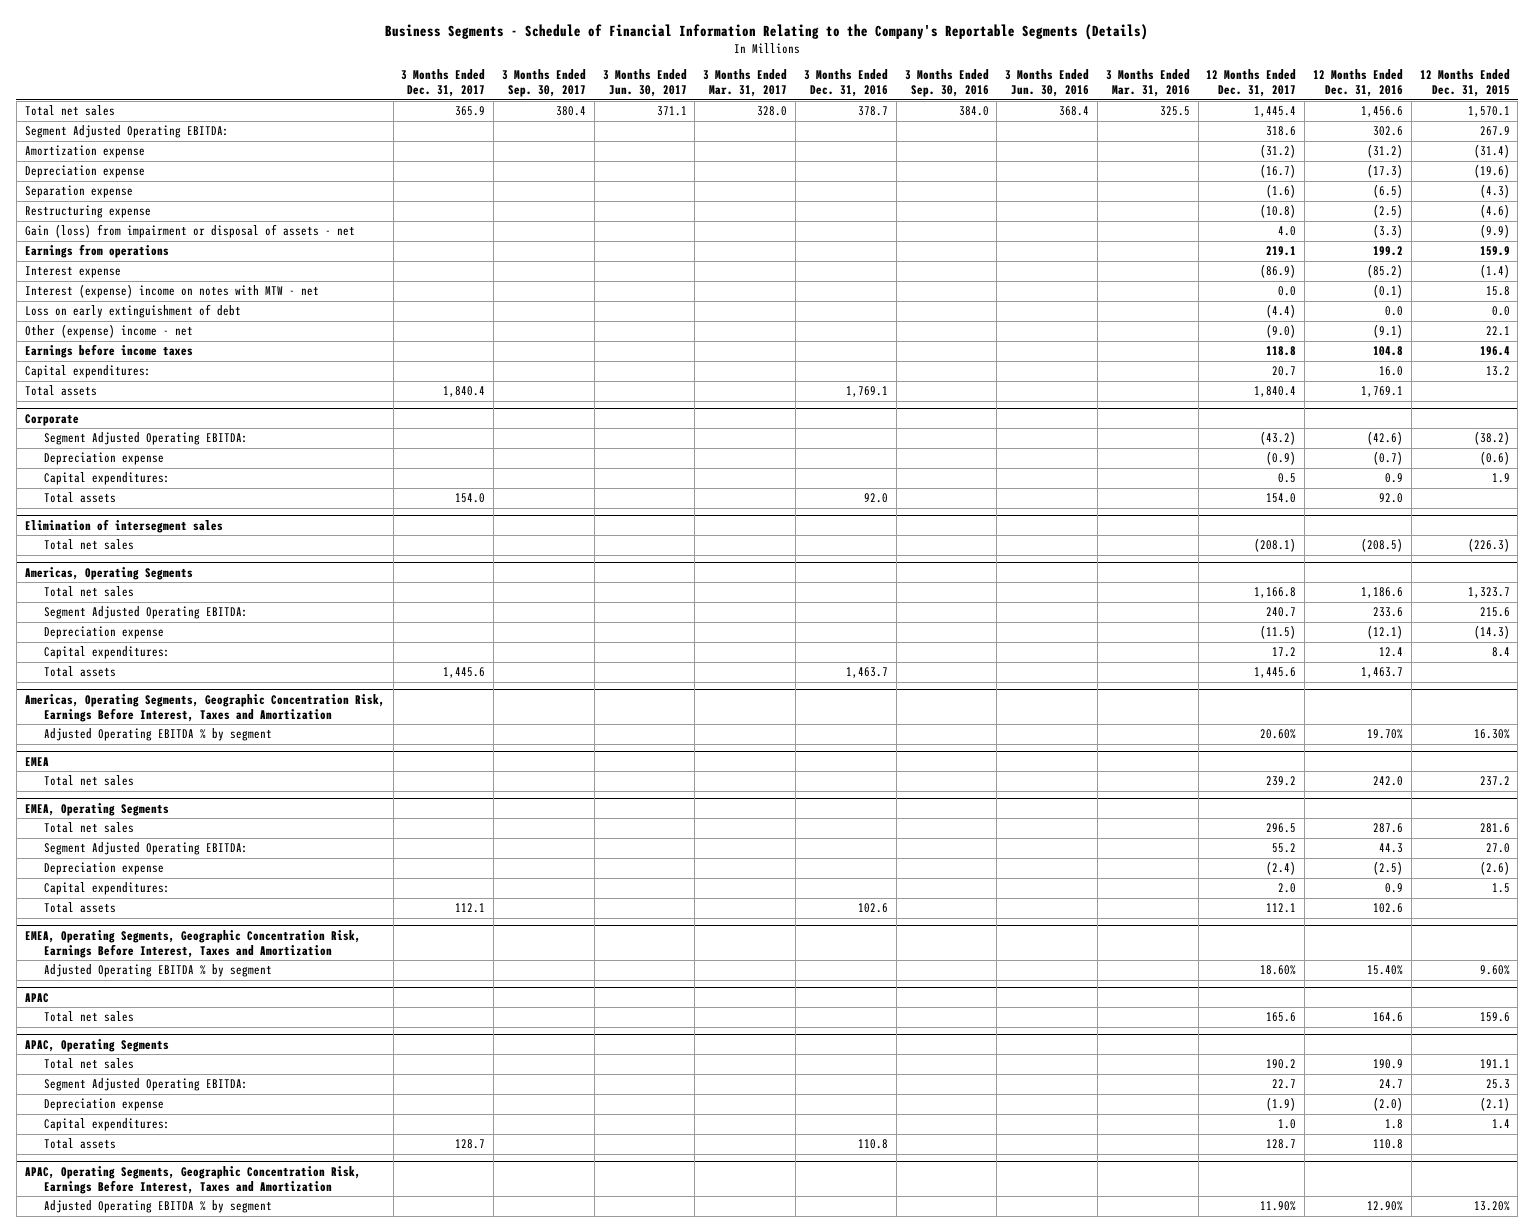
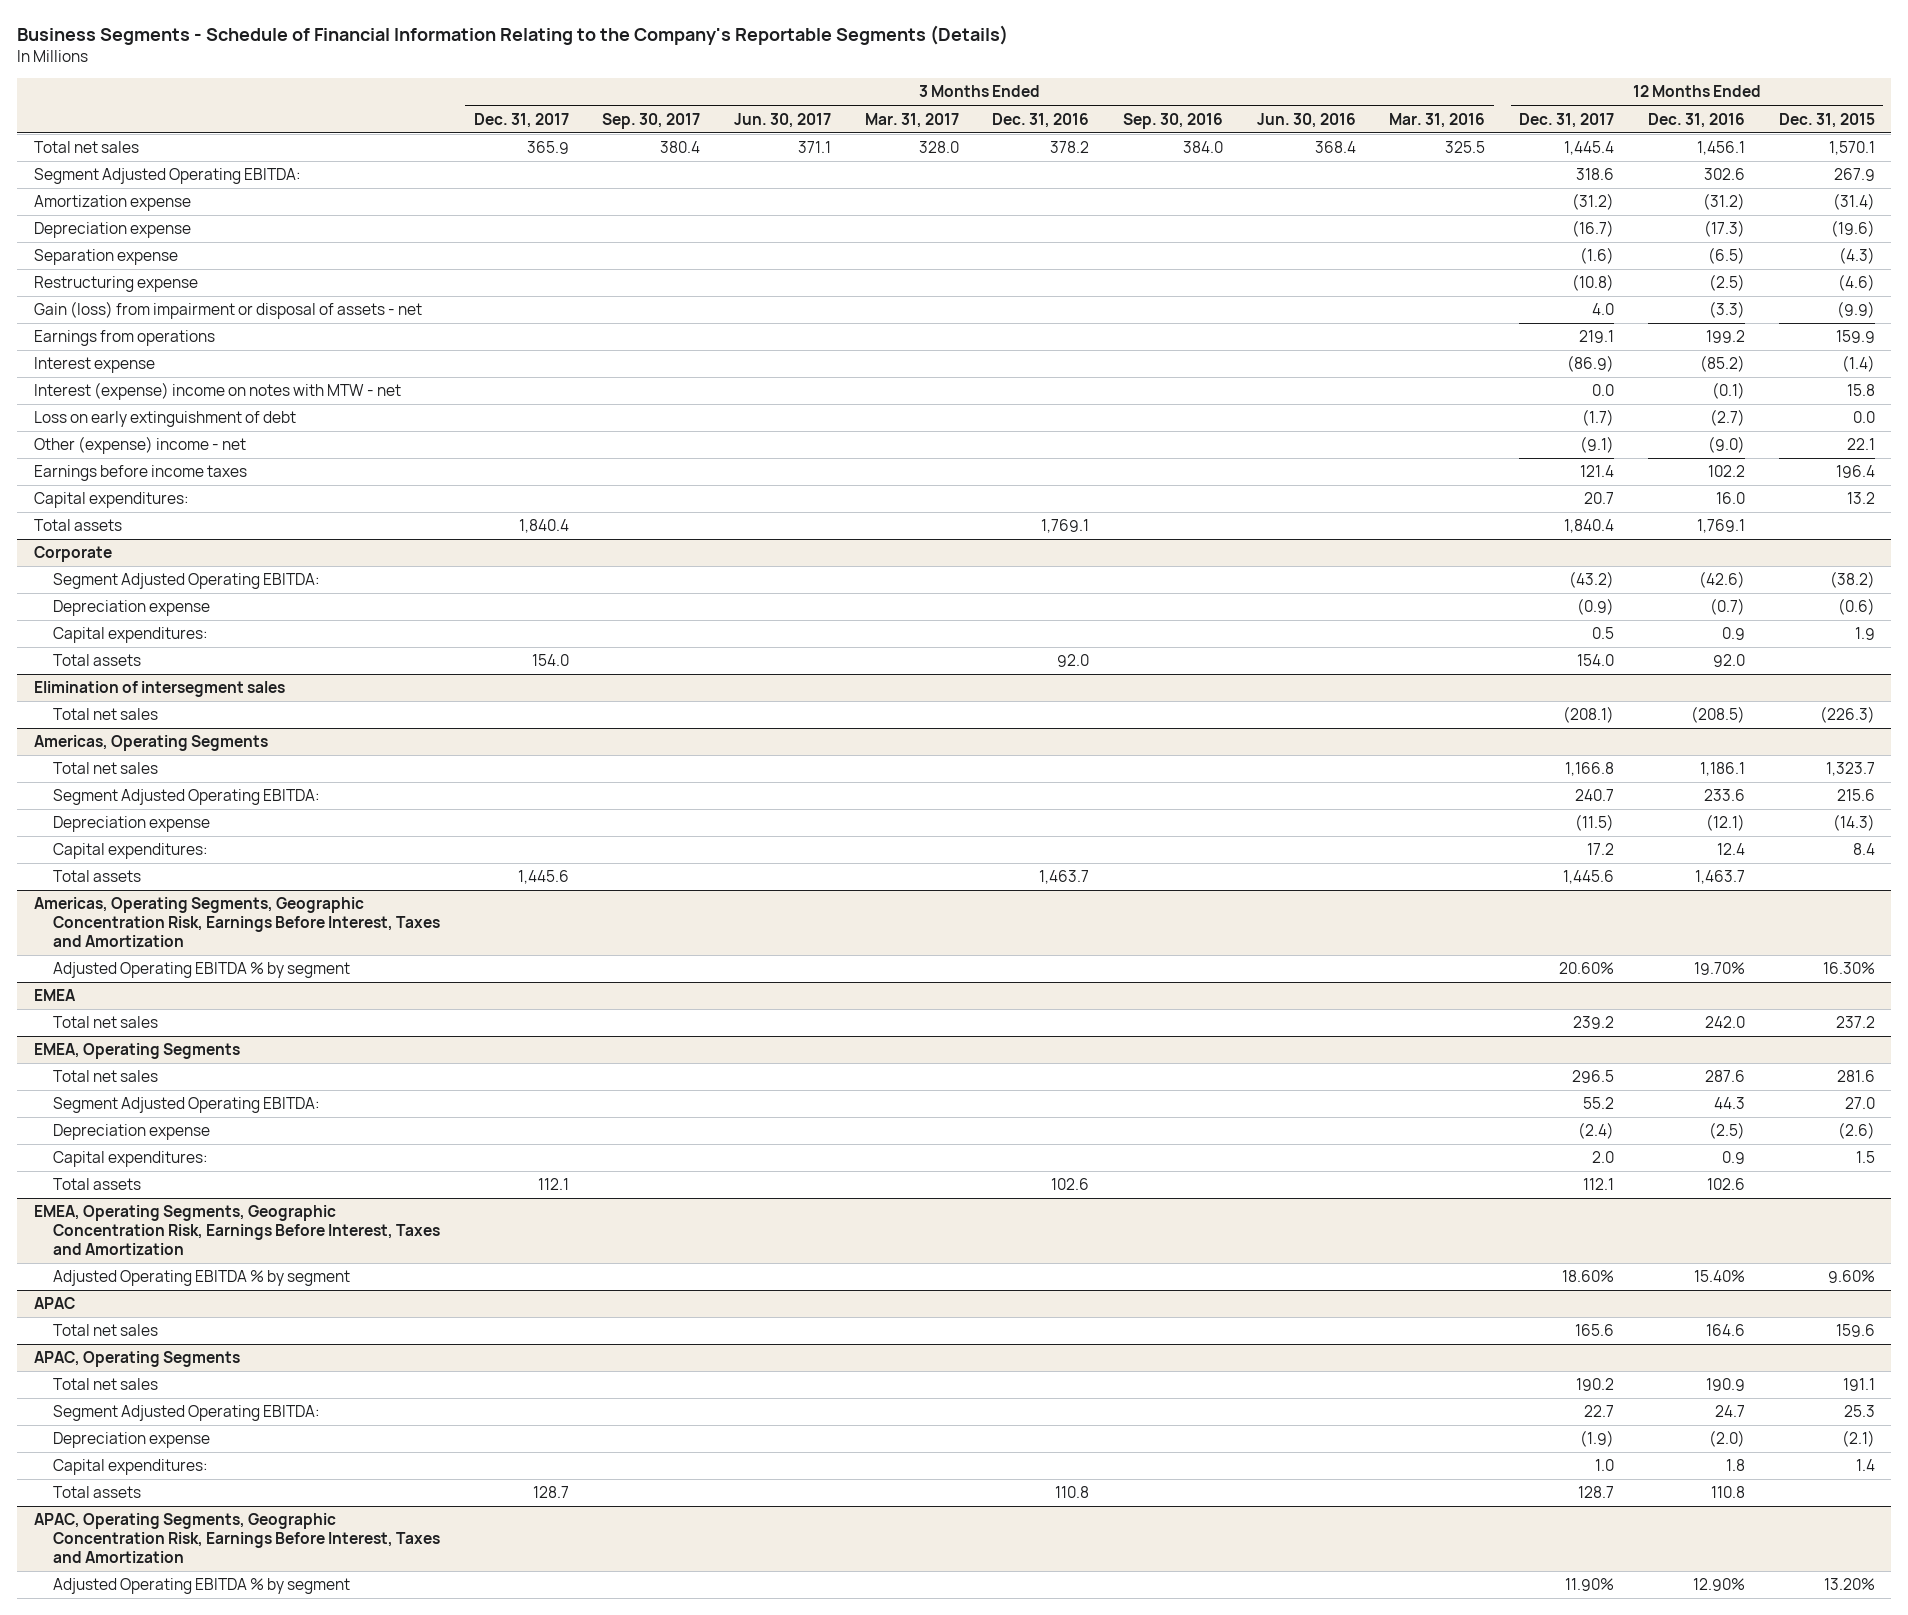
[857,106,888,117] 378.7 -> [1050,141,1090,154] 378.2
[1361,106,1404,118] 1,456.6 -> [1696,141,1745,156] 1,456.1
[1266,304,1297,319] (4.4) -> [1582,409,1615,427] (1.7)
[1385,306,1404,317] 0.0 -> [1709,409,1745,427] (2.7)
[1266,324,1297,339] (9.0) -> [1580,436,1615,454] (9.1)
[1373,324,1404,339] (9.1) -> [1707,436,1745,454] (9.0)
[1266,346,1297,357] 118.8 -> [1580,465,1615,478] 121.4
[1373,346,1404,357] 104.8 -> [1707,465,1745,478] 102.2
[1361,587,1404,599] 1,186.6 -> [1699,762,1745,777] 1,186.1

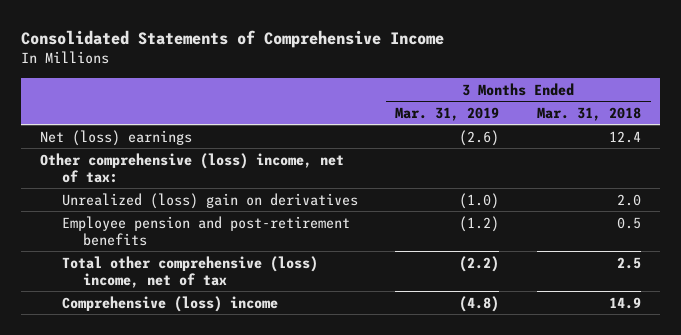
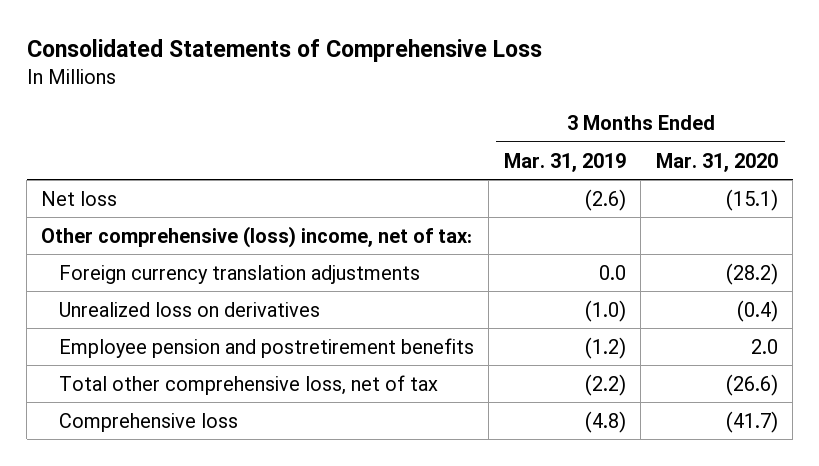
[21,29,445,48] Consolidated Statements of Comprehensive Income -> [26,39,542,63] Consolidated Statements of Comprehensive Loss
[537,106,642,121] Mar. 31, 2018 -> none
none -> [655,152,778,172] Mar. 31, 2020
[40,129,193,146] Net (loss) earnings -> [41,190,118,206] Net loss
none -> [58,264,420,284] Foreign currency translation adjustments
[61,192,358,209] Unrealized (loss) gain on derivatives -> [58,301,320,317] Unrealized loss on derivatives
[61,215,350,246] Employee pension and post-retirement benefits -> [58,337,474,358] Employee pension and postretirement benefits
[61,255,318,288] Total other comprehensive (loss) income, net of tax -> [58,374,438,395] Total other comprehensive loss, net of tax
[61,295,278,312] Comprehensive (loss) income -> [58,412,238,432] Comprehensive loss

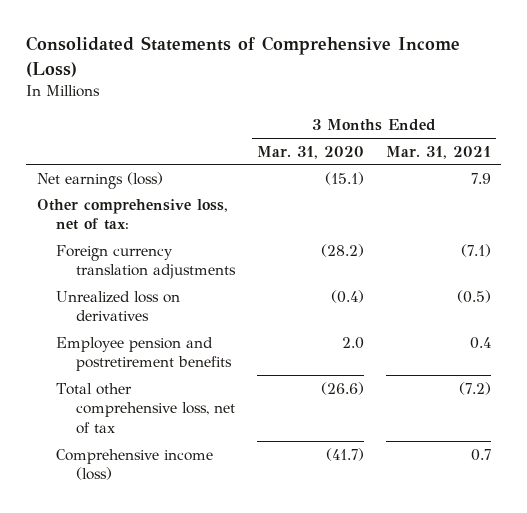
[26,39,542,63] Consolidated Statements of Comprehensive Loss -> [25,36,460,77] Consolidated Statements of Comprehensive Income (Loss)
[503,152,626,172] Mar. 31, 2019 -> none
none -> [385,145,491,159] Mar. 31, 2021
[41,190,118,206] Net loss -> [36,171,163,189] Net earnings (loss)
[41,225,473,248] Other comprehensive (loss) income, net of tax: -> [36,198,228,231] Other comprehensive loss, net of tax:
[58,412,238,432] Comprehensive loss -> [56,448,214,481] Comprehensive income (loss)

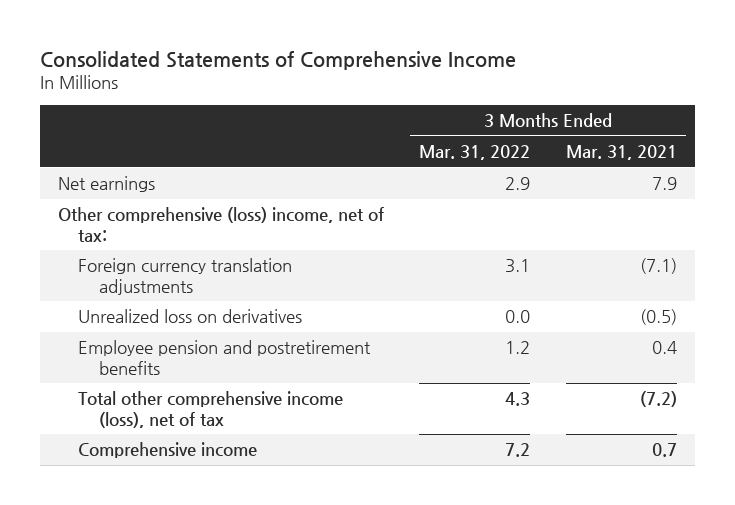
[25,36,460,77] Consolidated Statements of Comprehensive Income (Loss) -> [39,50,516,70] Consolidated Statements of Comprehensive Income
[256,145,364,159] Mar. 31, 2020 -> none
none -> [419,145,531,161] Mar. 31, 2022
[36,171,163,189] Net earnings (loss) -> [57,176,155,193] Net earnings
[36,198,228,231] Other comprehensive loss, net of tax: -> [57,207,384,242] Other comprehensive (loss) income, net of tax:
[56,382,236,434] Total other comprehensive loss, net of tax -> [78,391,344,428] Total other comprehensive income (loss), net of tax
[56,448,214,481] Comprehensive income (loss) -> [78,442,258,459] Comprehensive income

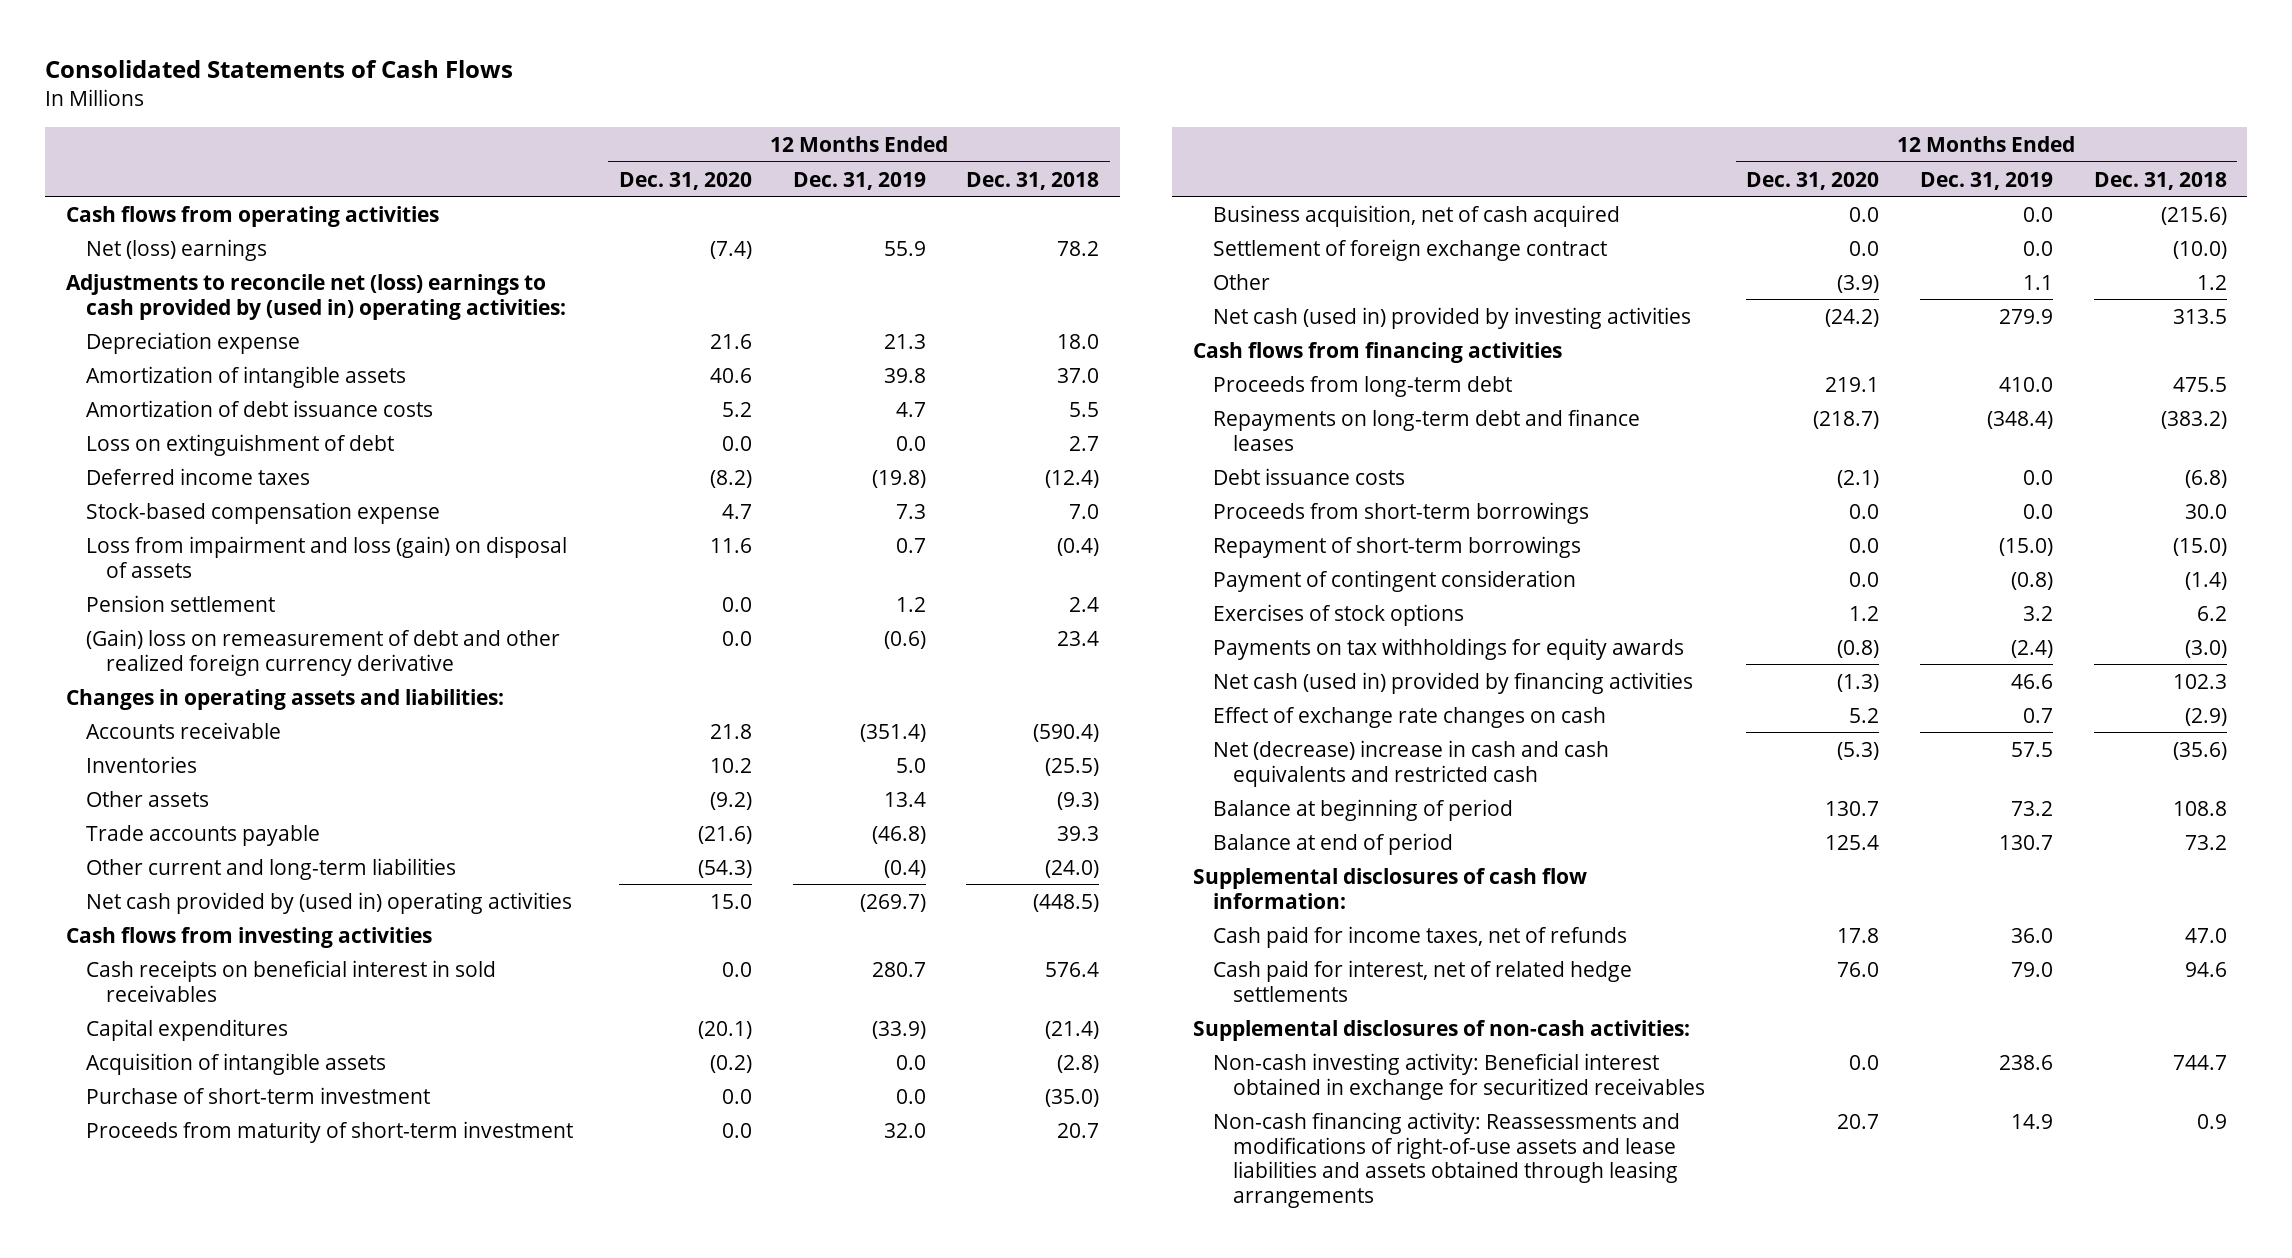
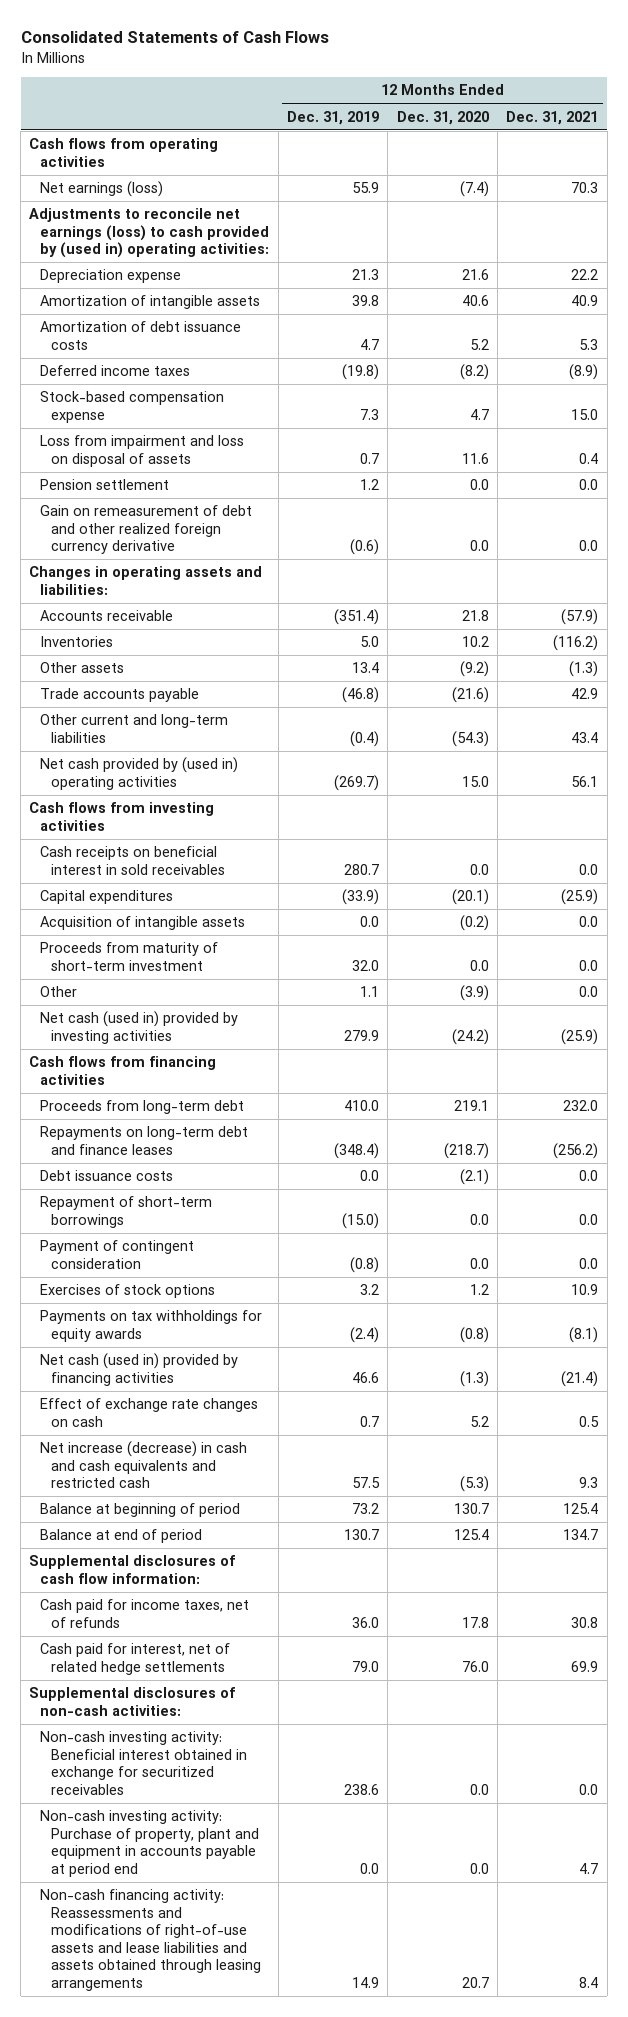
[966,171,1100,190] Dec. 31, 2018 -> none
none -> [506,110,599,125] Dec. 31, 2021
[85,238,267,261] Net (loss) earnings -> [40,181,164,198] Net earnings (loss)
[65,273,566,320] Adjustments to reconcile net (loss) earnings to cash provided by (used in) operating activities: -> [29,208,270,259] Adjustments to reconcile net earnings (loss) to cash provided by (used in) operating activities:
[85,433,394,456] Loss on extinguishment of debt -> none
[85,535,567,578] Loss from impairment and loss (gain) on disposal of assets -> [40,435,245,467] Loss from impairment and loss on disposal of assets
[85,628,560,676] (Gain) loss on remeasurement of debt and other realized foreign currency derivative -> [40,505,253,555] Gain on remeasurement of debt and other realized foreign currency derivative
[85,1086,430,1104] Purchase of short-term investment -> none
[1213,204,1621,227] Business acquisition, net of cash acquired -> none
[1213,238,1608,261] Settlement of foreign exchange contract -> none
[1213,501,1590,524] Proceeds from short-term borrowings -> none
[1213,739,1610,787] Net (decrease) increase in cash and cash equivalents and restricted cash -> [40,1441,248,1489] Net increase (decrease) in cash and cash equivalents and restricted cash
none -> [40,1810,259,1877] Non-cash investing activity: Purchase of property, plant and equipment in accounts payable at period end

